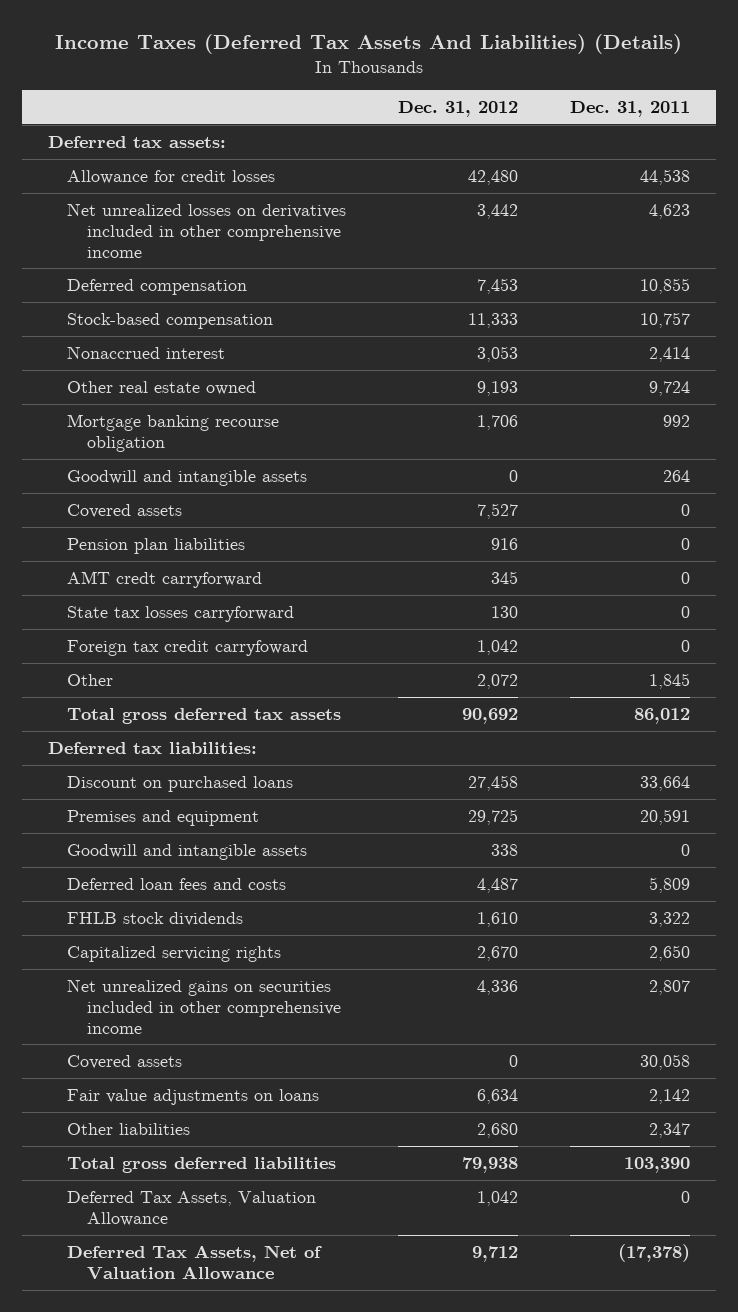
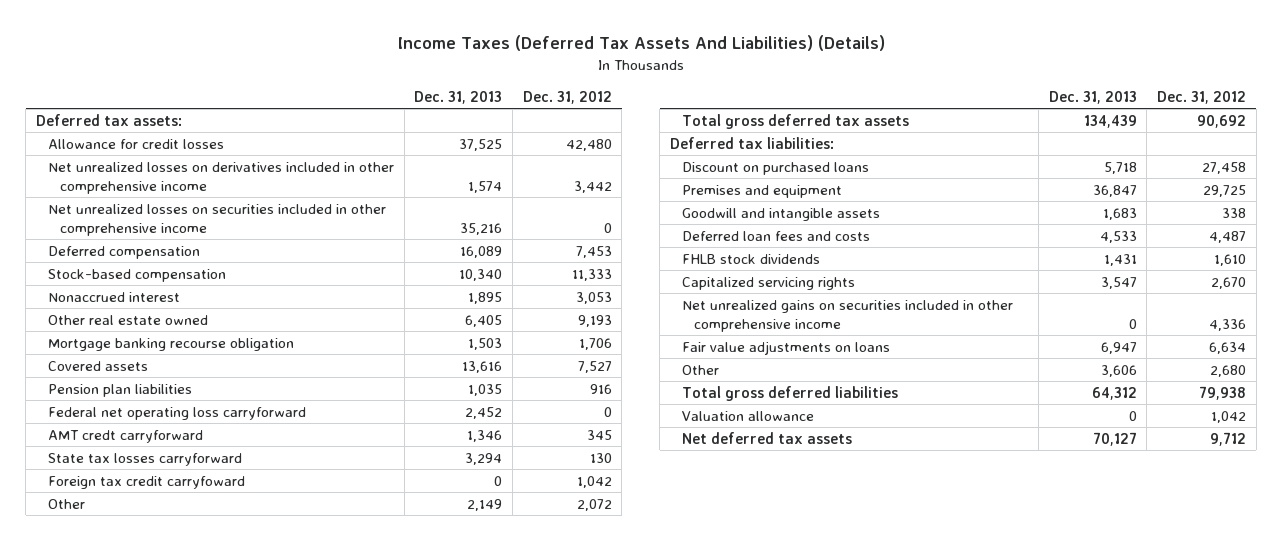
[570,100,691,117] Dec. 31, 2011 -> none
none -> [414,90,503,104] Dec. 31, 2013
none -> [48,203,387,236] Net unrealized losses on securities included in other comprehensive income
[67,469,308,486] Goodwill and intangible assets -> none
none -> [48,406,307,420] Federal net operating loss carryforward
[67,1054,183,1069] Covered assets -> none
[67,1122,191,1135] Other liabilities -> [682,364,720,375] Other
[67,1190,317,1226] Deferred Tax Assets, Valuation Allowance -> [682,410,815,421] Valuation allowance
[67,1244,323,1279] Deferred Tax Assets, Net of Valuation Allowance -> [682,431,853,444] Net deferred tax assets

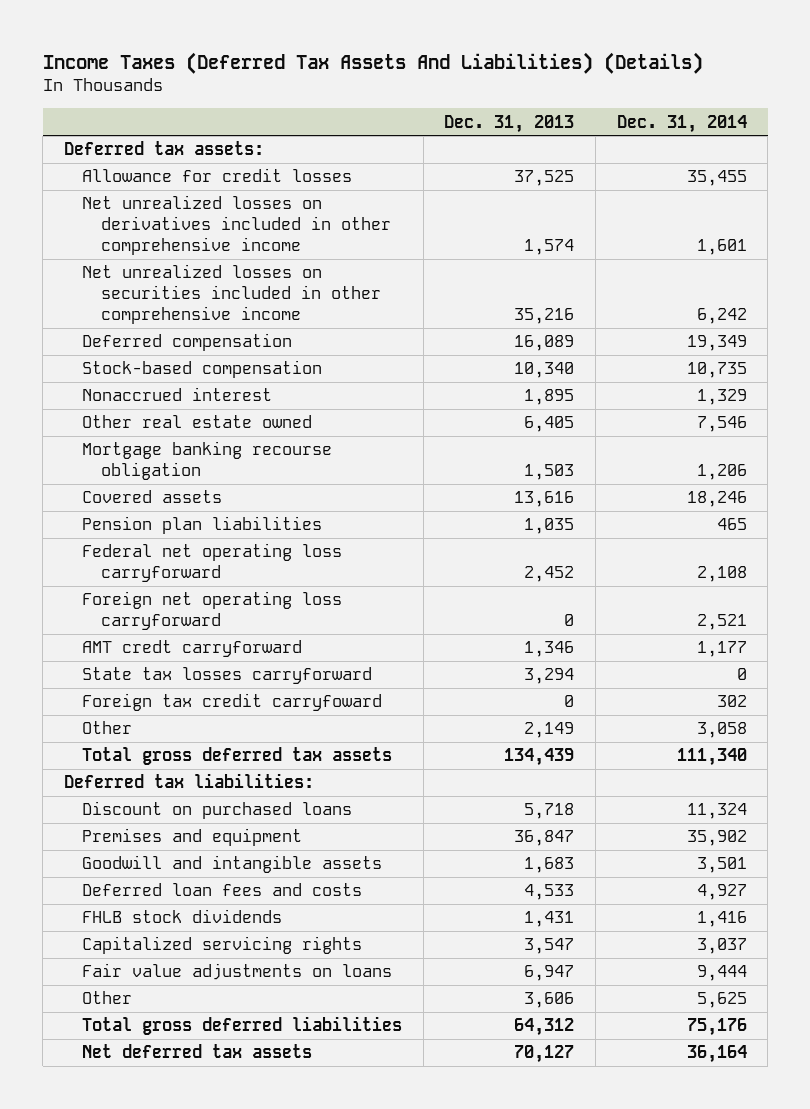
[522,90,612,104] Dec. 31, 2012 -> none
none -> [616,114,747,133] Dec. 31, 2014
none -> [82,591,343,631] Foreign net operating loss carryforward
[682,299,1014,332] Net unrealized gains on securities included in other comprehensive income -> none
[682,410,815,421] Valuation allowance -> none

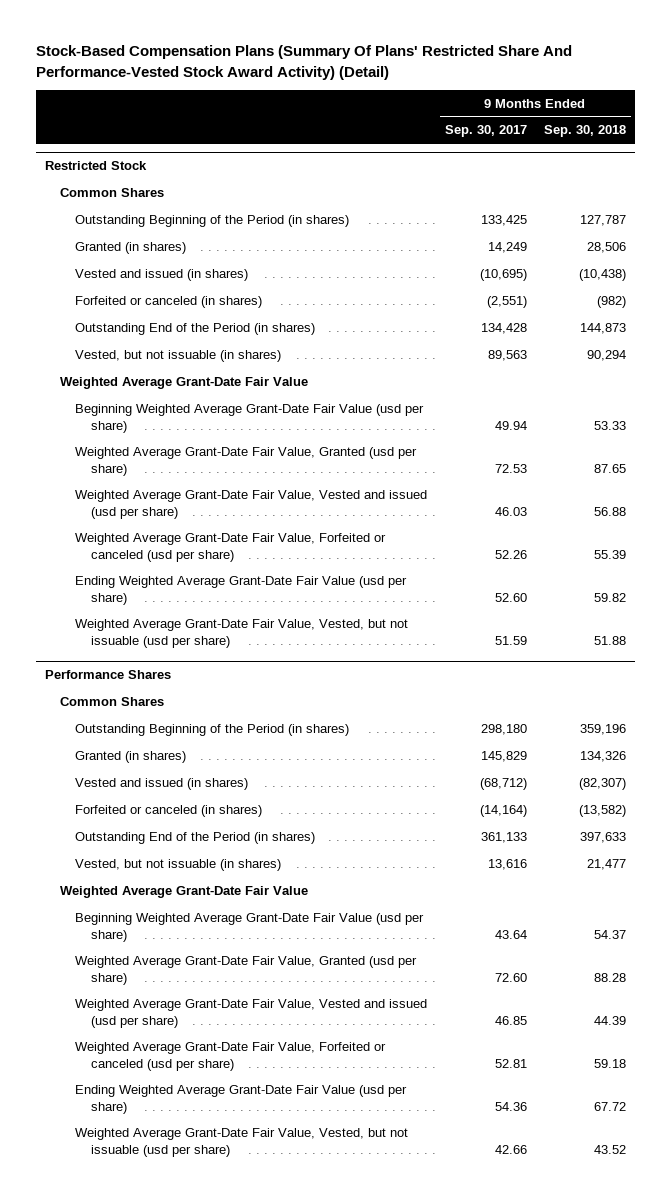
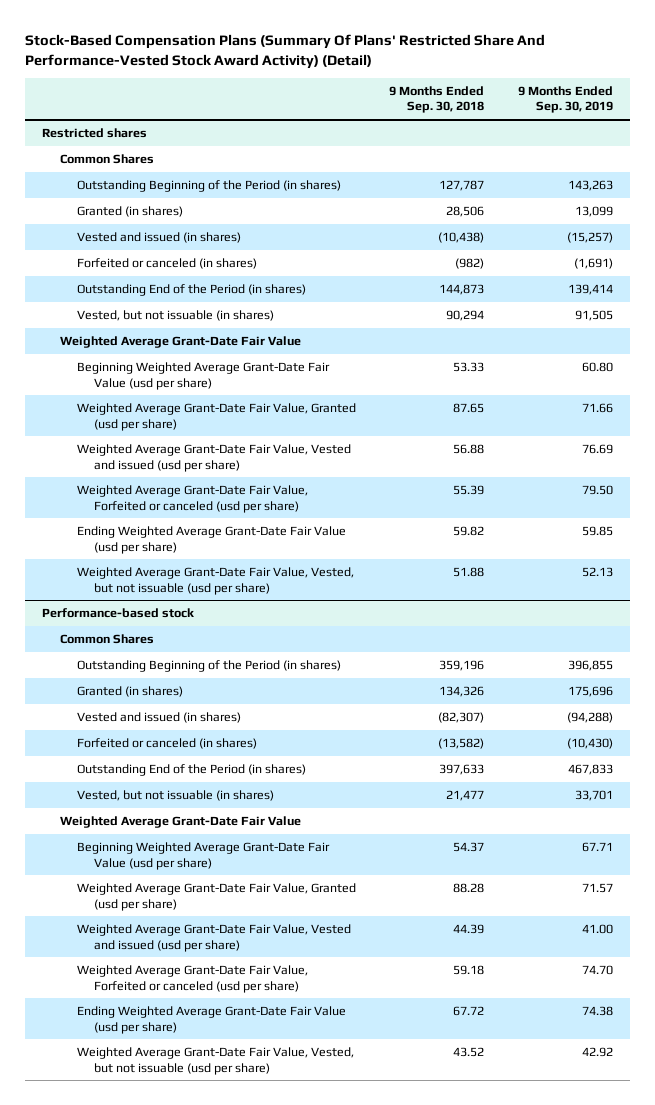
[444,125,527,138] Sep. 30, 2017 -> none
none -> [517,85,613,114] 9 Months Ended Sep. 30, 2019
[44,161,147,171] Restricted Stock -> [42,127,148,138] Restricted shares
[44,670,171,680] Performance Shares -> [42,607,195,618] Performance-based stock

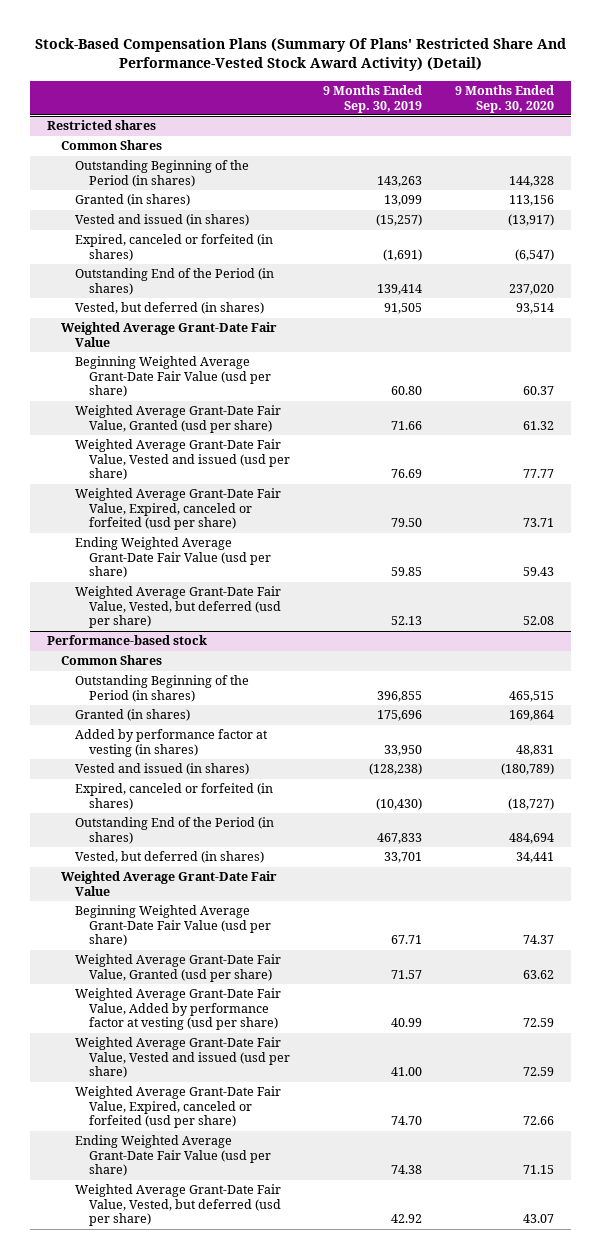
[389,85,485,114] 9 Months Ended Sep. 30, 2018 -> none
none -> [455,84,555,113] 9 Months Ended Sep. 30, 2020
[76,257,257,269] Forfeited or canceled (in shares) -> [74,234,273,261] Expired, canceled or forfeited (in shares)
[76,309,274,321] Vested, but not issuable (in shares) -> [74,302,264,315] Vested, but deferred (in shares)
[76,484,308,513] Weighted Average Grant-Date Fair Value, Forfeited or canceled (usd per share) -> [74,488,281,531] Weighted Average Grant-Date Fair Value, Expired, canceled or forfeited (usd per share)
[76,566,354,595] Weighted Average Grant-Date Fair Value, Vested, but not issuable (usd per share) -> [74,586,281,629] Weighted Average Grant-Date Fair Value, Vested, but deferred (usd per share)
none -> [74,729,268,757] Added by performance factor at vesting (in shares)
[566,711,613,723] (94,288) -> [369,763,423,776] (128,238)
[76,737,257,749] Forfeited or canceled (in shares) -> [74,783,273,810] Expired, canceled or forfeited (in shares)
[76,789,274,801] Vested, but not issuable (in shares) -> [74,851,264,864] Vested, but deferred (in shares)
none -> [74,988,281,1031] Weighted Average Grant-Date Fair Value, Added by performance factor at vesting (usd per share)
[76,964,308,993] Weighted Average Grant-Date Fair Value, Forfeited or canceled (usd per share) -> [74,1086,281,1129] Weighted Average Grant-Date Fair Value, Expired, canceled or forfeited (usd per share)
[76,1046,354,1075] Weighted Average Grant-Date Fair Value, Vested, but not issuable (usd per share) -> [74,1184,281,1227] Weighted Average Grant-Date Fair Value, Vested, but deferred (usd per share)

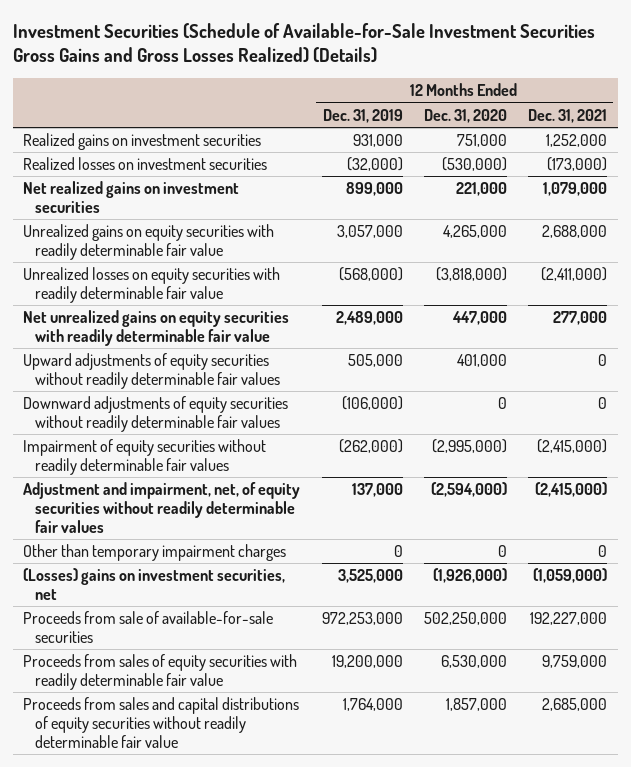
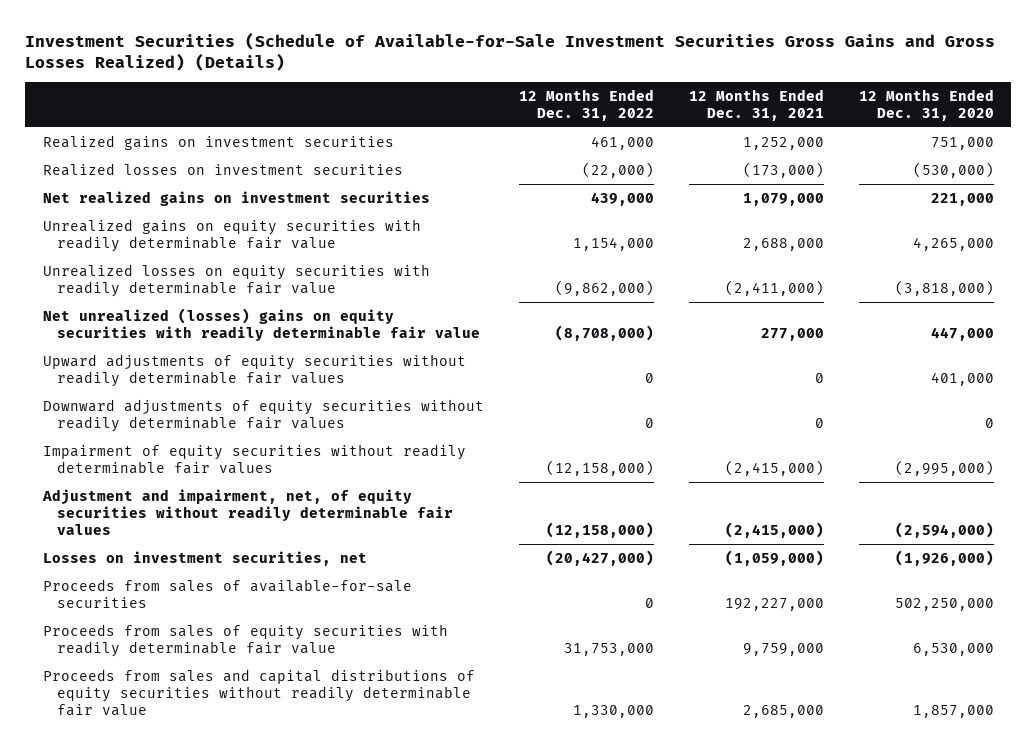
[322,108,403,123] Dec. 31, 2019 -> none
none -> [518,88,654,121] 12 Months Ended Dec. 31, 2022
[23,310,290,346] Net unrealized gains on equity securities with readily determinable fair value -> [42,307,481,341] Net unrealized (losses) gains on equity securities with readily determinable fair value
[23,544,287,562] Other than temporary impairment charges -> none
[23,568,286,600] (Losses) gains on investment securities, net -> [42,550,367,566] Losses on investment securities, net
[23,611,274,643] Proceeds from sale of available-for-sale securities -> [42,578,412,608] Proceeds from sales of available-for-sale securities

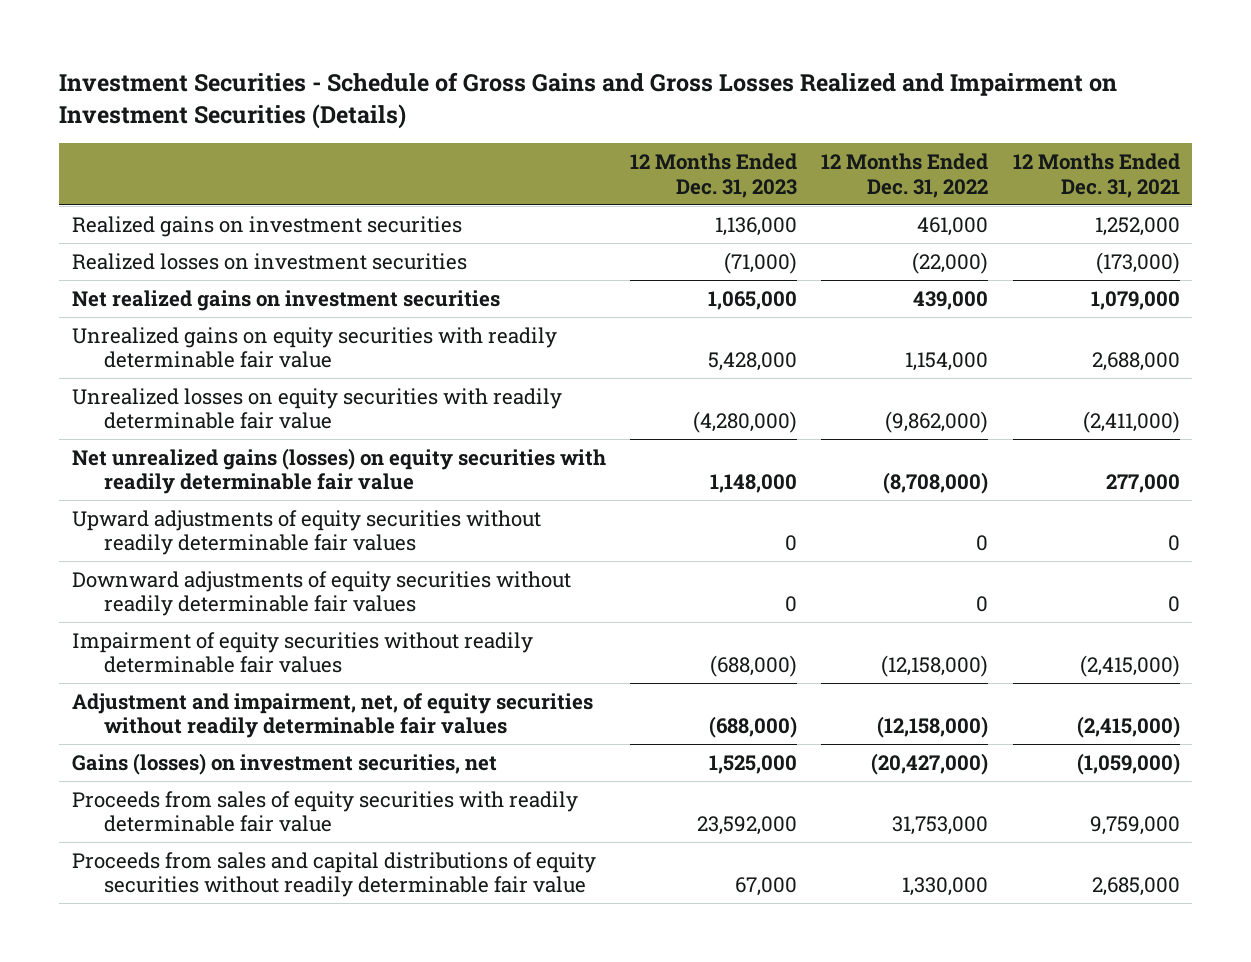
[25,31,996,71] Investment Securities (Schedule of Available-for-Sale Investment Securities Gross Gains and Gross Losses Realized) (Details) -> [59,72,1118,129] Investment Securities - Schedule of Gross Gains and Gross Losses Realized and Impairment on Investment Securities (Details)
[858,88,994,121] 12 Months Ended Dec. 31, 2020 -> none
none -> [629,153,797,198] 12 Months Ended Dec. 31, 2023
[42,307,481,341] Net unrealized (losses) gains on equity securities with readily determinable fair value -> [71,447,606,495] Net unrealized gains (losses) on equity securities with readily determinable fair value
[42,578,412,608] Proceeds from sales of available-for-sale securities -> none
[42,550,367,566] Losses on investment securities, net -> [71,752,497,775] Gains (losses) on investment securities, net

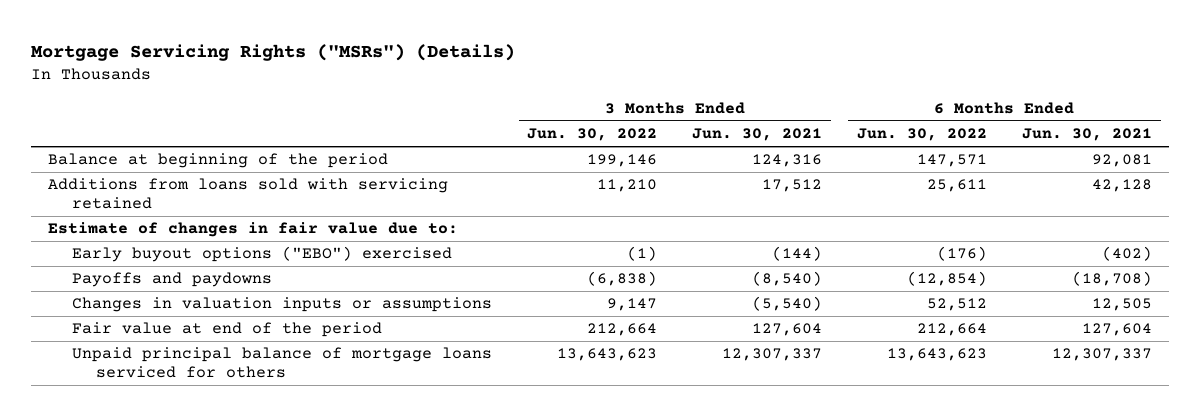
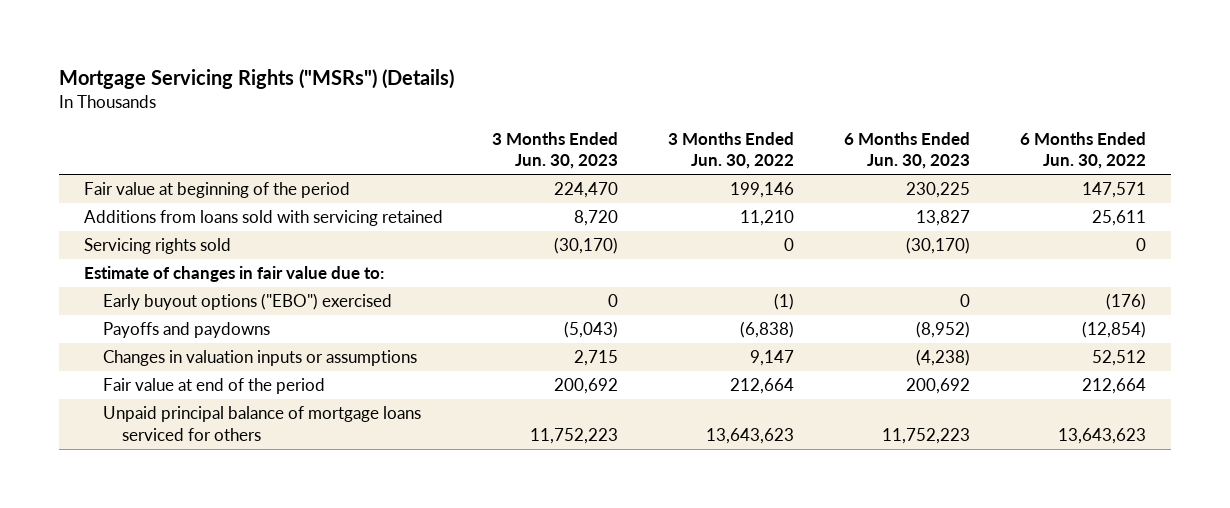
[692,128,823,142] Jun. 30, 2021 -> none
[1021,128,1152,142] Jun. 30, 2021 -> none
none -> [492,131,619,170] 3 Months Ended Jun. 30, 2023
none -> [844,131,971,170] 6 Months Ended Jun. 30, 2023
[48,153,389,169] Balance at beginning of the period -> [83,182,350,199] Fair value at beginning of the period
none -> [83,238,231,255] Servicing rights sold

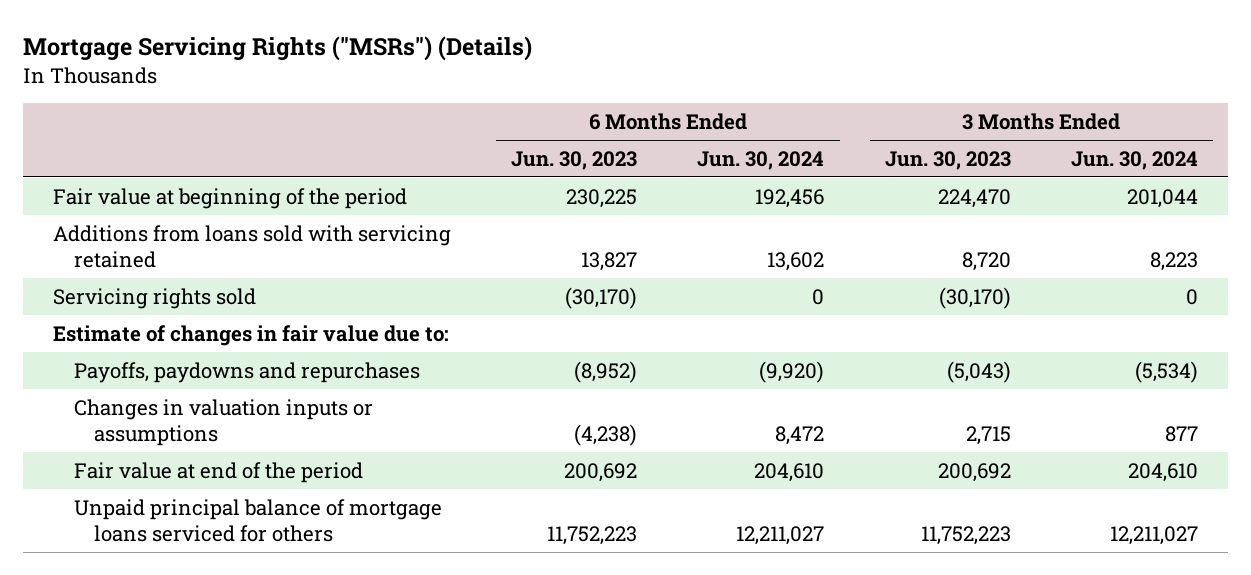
[668,131,795,170] 3 Months Ended Jun. 30, 2022 -> none
[1020,131,1147,170] 6 Months Ended Jun. 30, 2022 -> none
none -> [697,150,825,170] Jun. 30, 2024
none -> [1070,150,1198,170] Jun. 30, 2024
[102,293,392,311] Early buyout options ("EBO") exercised -> none
[102,322,270,339] Payoffs and paydowns -> [73,361,420,383] Payoffs, paydowns and repurchases

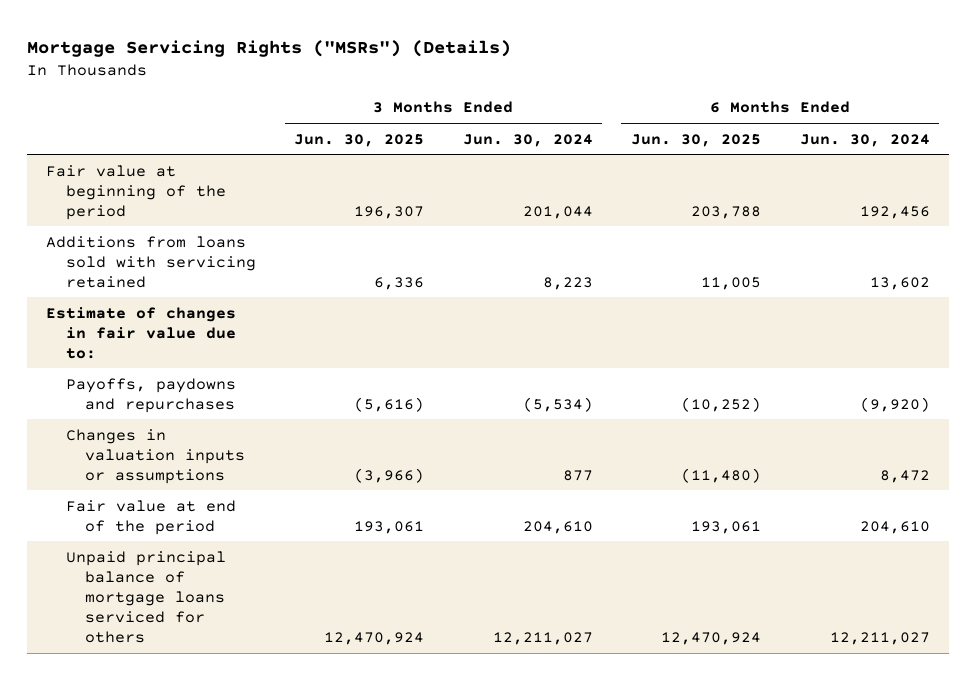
[511,150,638,170] Jun. 30, 2023 -> none
[884,150,1011,170] Jun. 30, 2023 -> none
none -> [294,133,425,147] Jun. 30, 2025
none -> [631,133,762,147] Jun. 30, 2025
[53,287,257,309] Servicing rights sold -> none

